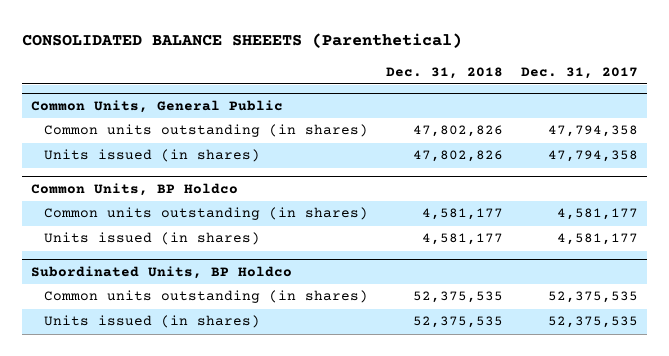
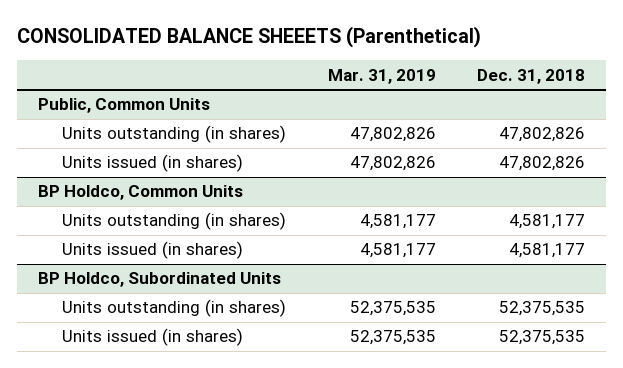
[521,66,639,79] Dec. 31, 2017 -> none
none -> [327,68,436,84] Mar. 31, 2019
[30,99,283,113] Common Units, General Public -> [38,98,211,114] Public, Common Units
[44,124,369,138] Common units outstanding (in shares) -> [62,125,287,144] Units outstanding (in shares)
[30,182,238,196] Common Units, BP Holdco -> [38,185,244,201] BP Holdco, Common Units
[44,207,369,221] Common units outstanding (in shares) -> [62,212,287,231] Units outstanding (in shares)
[30,265,292,279] Subordinated Units, BP Holdco -> [38,272,282,288] BP Holdco, Subordinated Units
[44,290,369,304] Common units outstanding (in shares) -> [62,299,287,318] Units outstanding (in shares)

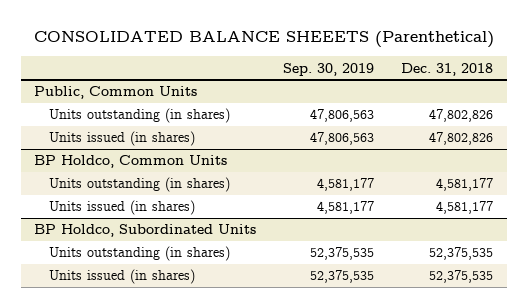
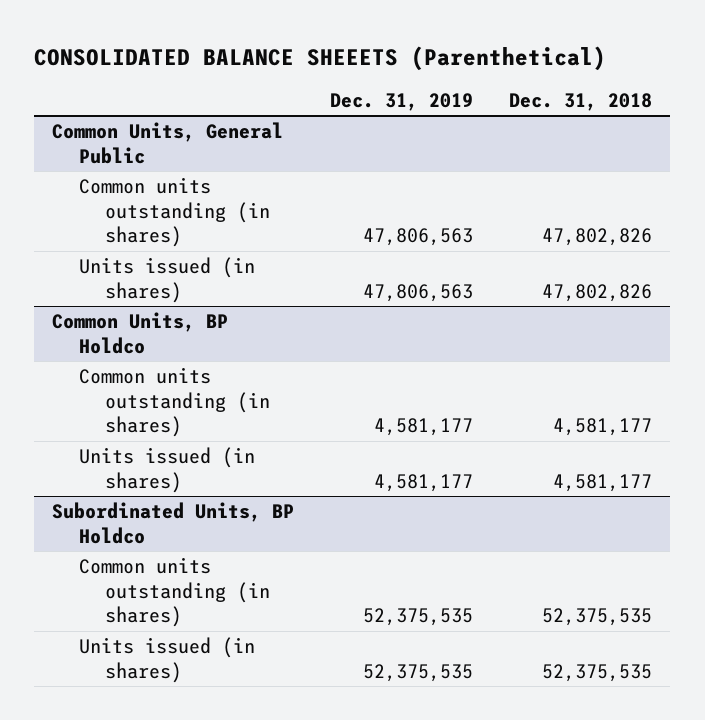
[283,62,375,76] Sep. 30, 2019 -> none
none -> [330,92,474,111] Dec. 31, 2019
[34,86,198,100] Public, Common Units -> [52,122,284,164] Common Units, General Public
[48,108,230,124] Units outstanding (in shares) -> [78,177,270,248] Common units outstanding (in shares)
[34,155,228,169] BP Holdco, Common Units -> [52,312,229,354] Common Units, BP Holdco
[48,177,230,193] Units outstanding (in shares) -> [78,367,270,438] Common units outstanding (in shares)
[34,224,257,238] BP Holdco, Subordinated Units -> [52,502,295,544] Subordinated Units, BP Holdco
[48,246,230,262] Units outstanding (in shares) -> [78,557,270,628] Common units outstanding (in shares)

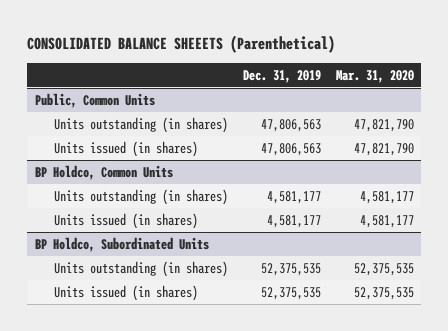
[509,92,653,111] Dec. 31, 2018 -> none
none -> [335,69,414,83] Mar. 31, 2020
[52,122,284,164] Common Units, General Public -> [34,92,155,108] Public, Common Units
[78,177,270,248] Common units outstanding (in shares) -> [53,116,228,133] Units outstanding (in shares)
[52,312,229,354] Common Units, BP Holdco -> [34,164,173,180] BP Holdco, Common Units
[78,367,270,438] Common units outstanding (in shares) -> [53,188,228,205] Units outstanding (in shares)
[52,502,295,544] Subordinated Units, BP Holdco -> [34,236,209,252] BP Holdco, Subordinated Units
[78,557,270,628] Common units outstanding (in shares) -> [53,260,228,277] Units outstanding (in shares)

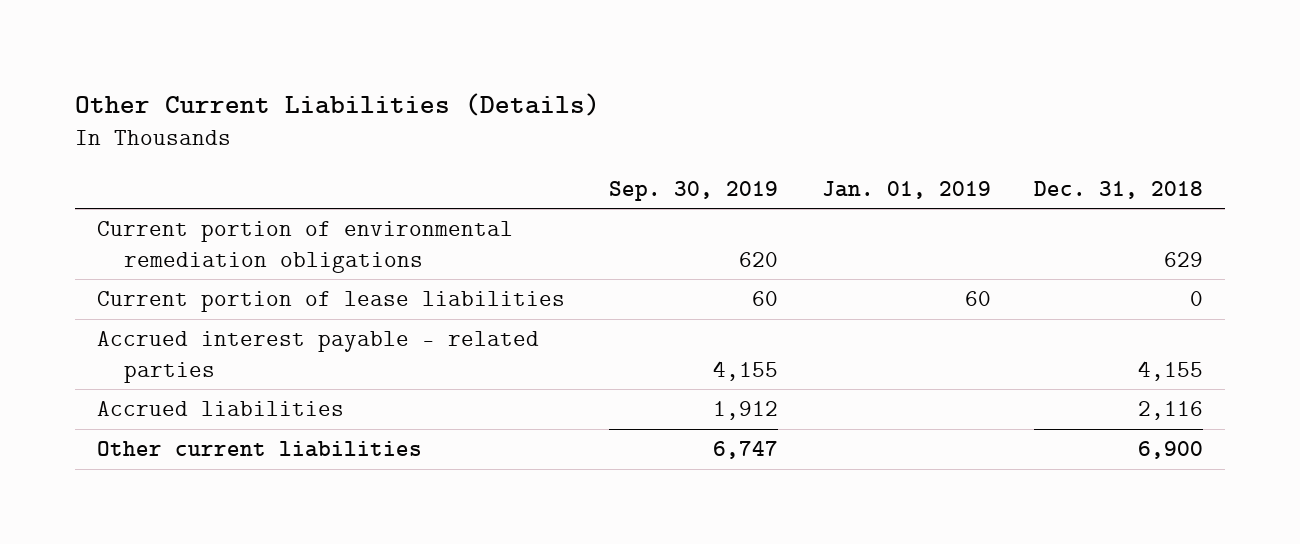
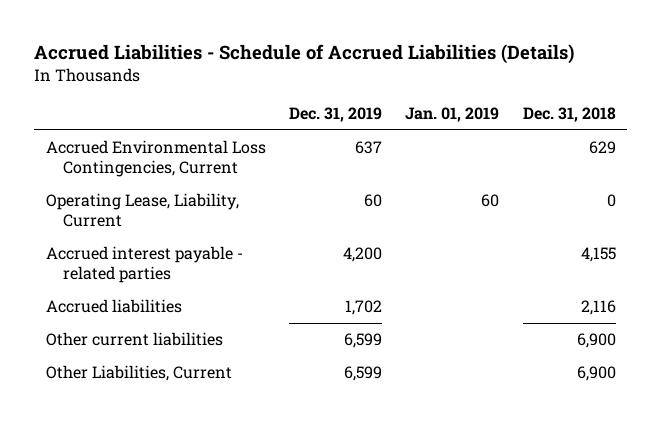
[75,92,601,116] Other Current Liabilities (Details) -> [34,44,575,65] Accrued Liabilities - Schedule of Accrued Liabilities (Details)
[608,180,778,201] Sep. 30, 2019 -> none
none -> [289,107,383,123] Dec. 31, 2019
[97,221,514,273] Current portion of environmental remediation obligations -> [45,140,266,178] Accrued Environmental Loss Contingencies, Current
[97,291,566,313] Current portion of lease liabilities -> [45,193,239,228] Operating Lease, Liability, Current
none -> [45,365,232,382] Other Liabilities, Current

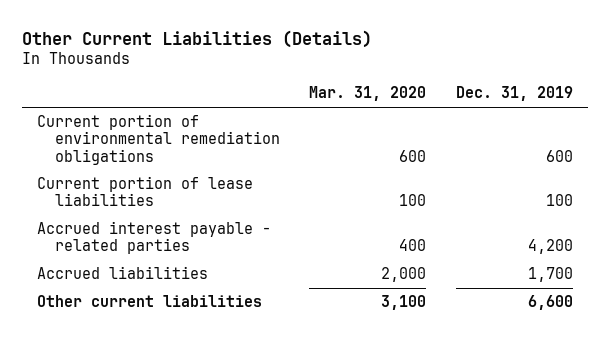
[34,44,575,65] Accrued Liabilities - Schedule of Accrued Liabilities (Details) -> [22,29,373,48] Other Current Liabilities (Details)
[405,107,500,123] Jan. 01, 2019 -> none
[522,107,616,123] Dec. 31, 2018 -> none
none -> [309,86,427,102] Mar. 31, 2020
[45,140,266,178] Accrued Environmental Loss Contingencies, Current -> [36,114,280,165] Current portion of environmental remediation obligations
[355,141,383,155] 637 -> [545,149,573,162] 600
[45,193,239,228] Operating Lease, Liability, Current -> [36,176,253,207] Current portion of lease liabilities
[364,194,383,208] 60 -> [545,194,573,207] 100
[45,365,232,382] Other Liabilities, Current -> none
[345,300,383,316] 1,702 -> [527,267,573,283] 1,700
[344,333,383,349] 6,599 -> [527,295,573,311] 6,600

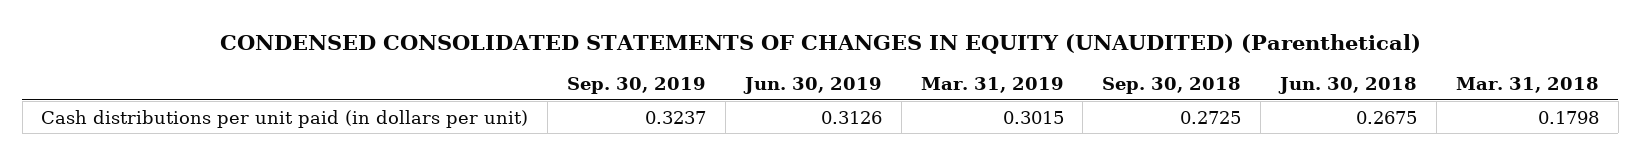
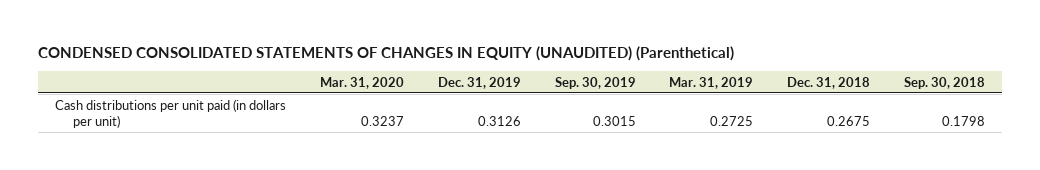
[742,77,882,95] Jun. 30, 2019 -> none
[1278,77,1418,95] Jun. 30, 2018 -> none
[1455,77,1599,94] Mar. 31, 2018 -> none
none -> [319,76,404,89] Mar. 31, 2020
none -> [437,76,521,89] Dec. 31, 2019
none -> [787,76,871,89] Dec. 31, 2018
[645,110,707,124] 0.3237 -> [592,115,636,126] 0.3015
[1002,110,1064,124] 0.3015 -> [710,115,754,126] 0.2725
[1180,110,1242,124] 0.2725 -> [942,115,986,126] 0.1798

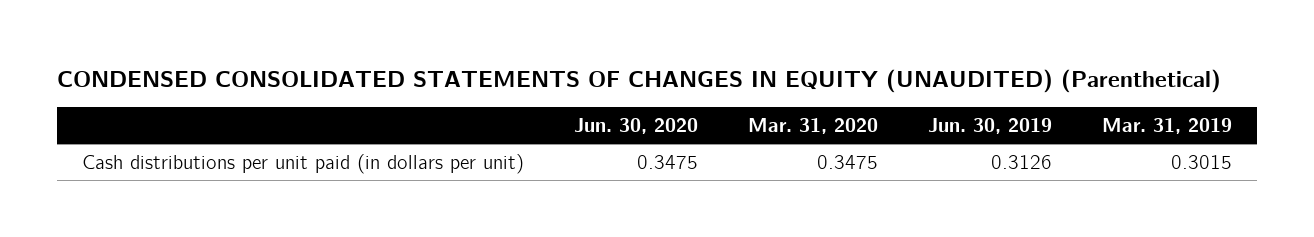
[437,76,521,89] Dec. 31, 2019 -> none
[554,76,636,89] Sep. 30, 2019 -> none
[787,76,871,89] Dec. 31, 2018 -> none
[904,76,986,89] Sep. 30, 2018 -> none
none -> [573,117,698,134] Jun. 30, 2020
none -> [927,117,1052,134] Jun. 30, 2019
[360,115,404,126] 0.3237 -> [816,154,878,169] 0.3475
[710,115,754,126] 0.2725 -> [1170,154,1232,169] 0.3015

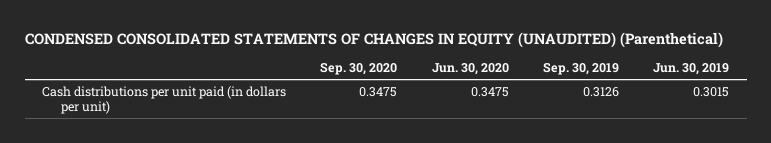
[747,117,878,134] Mar. 31, 2020 -> none
[1101,117,1232,134] Mar. 31, 2019 -> none
none -> [320,62,398,76] Sep. 30, 2020
none -> [543,62,620,76] Sep. 30, 2019
[990,154,1052,169] 0.3126 -> [693,86,730,97] 0.3015

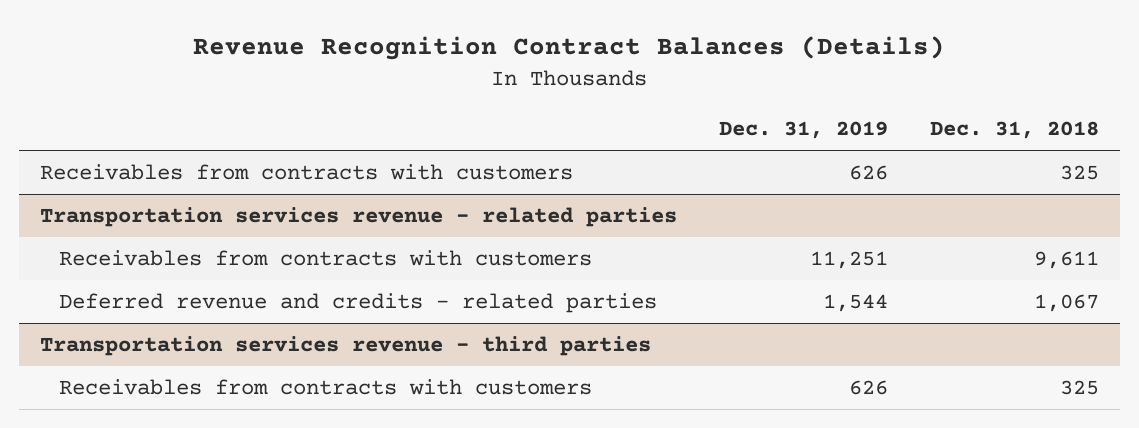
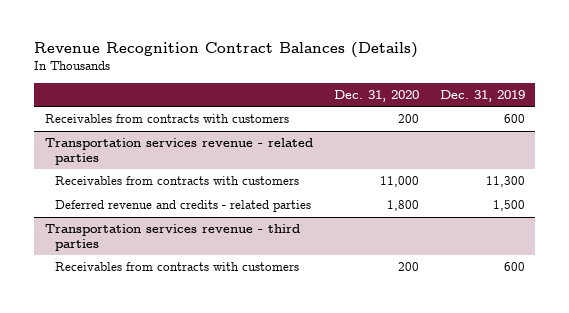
[930,121,1100,140] Dec. 31, 2018 -> none
none -> [333,89,419,102] Dec. 31, 2020
[848,164,888,180] 626 -> [503,114,525,124] 600
[809,250,888,269] 11,251 -> [485,176,525,188] 11,300
[822,293,888,312] 1,544 -> [492,200,525,212] 1,500
[848,379,888,395] 626 -> [503,262,525,272] 600

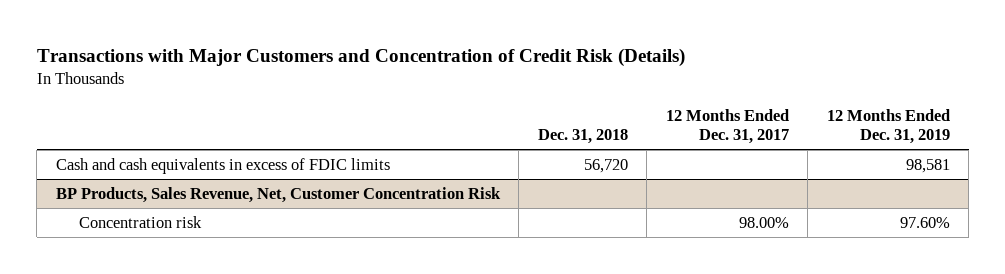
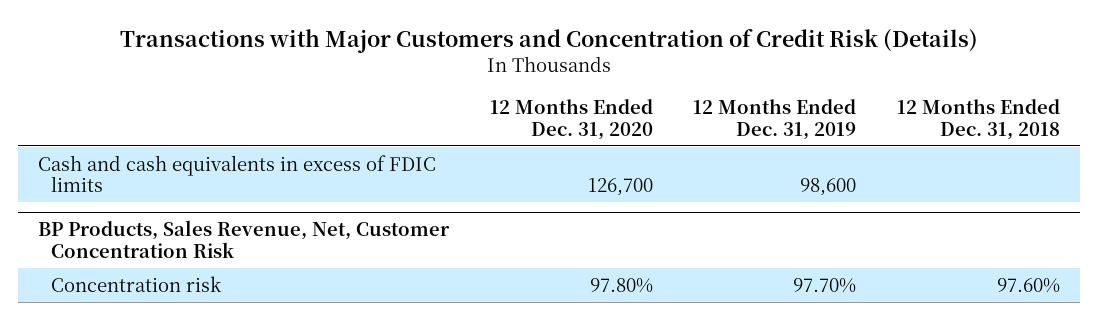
[537,129,628,145] Dec. 31, 2018 -> none
[665,108,789,145] 12 Months Ended Dec. 31, 2017 -> none
none -> [489,98,653,140] 12 Months Ended Dec. 31, 2020
none -> [896,98,1060,140] 12 Months Ended Dec. 31, 2018
[905,158,950,173] 98,581 -> [800,178,857,197] 98,600
[899,216,950,228] 97.60% -> [793,277,857,293] 97.70%

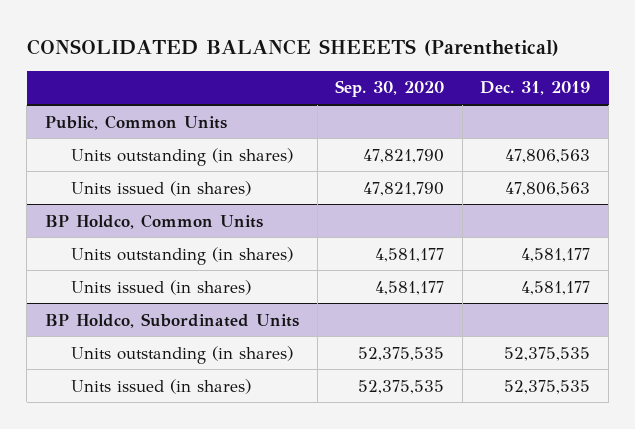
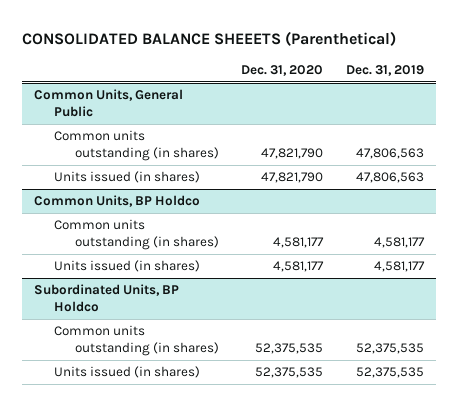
[335,80,445,98] Sep. 30, 2020 -> none
none -> [241,64,324,76] Dec. 31, 2020
[44,114,227,130] Public, Common Units -> [33,89,183,118] Common Units, General Public
[70,147,293,166] Units outstanding (in shares) -> [54,130,219,162] Common units outstanding (in shares)
[44,213,263,229] BP Holdco, Common Units -> [33,195,200,208] Common Units, BP Holdco
[70,246,293,265] Units outstanding (in shares) -> [54,219,219,251] Common units outstanding (in shares)
[44,312,299,328] BP Holdco, Subordinated Units -> [33,284,179,313] Subordinated Units, BP Holdco
[70,345,293,364] Units outstanding (in shares) -> [54,325,219,357] Common units outstanding (in shares)

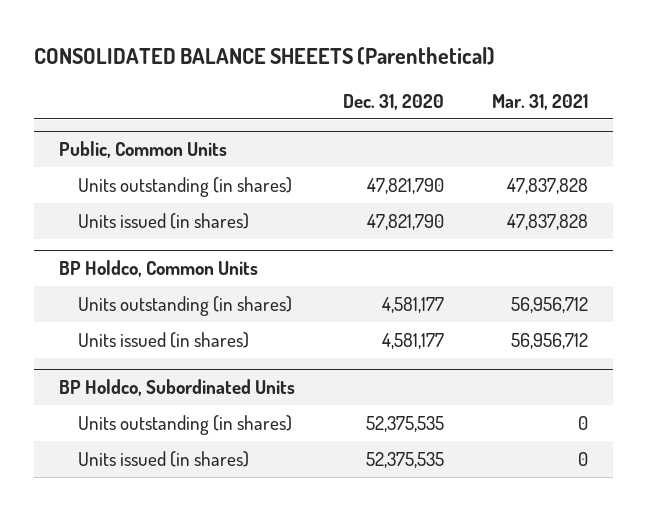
[346,64,425,76] Dec. 31, 2019 -> none
none -> [492,93,589,110] Mar. 31, 2021
[33,89,183,118] Common Units, General Public -> [58,141,227,159] Public, Common Units
[54,130,219,162] Common units outstanding (in shares) -> [78,176,293,197] Units outstanding (in shares)
[33,195,200,208] Common Units, BP Holdco -> [58,260,258,278] BP Holdco, Common Units
[54,219,219,251] Common units outstanding (in shares) -> [78,295,293,316] Units outstanding (in shares)
[33,284,179,313] Subordinated Units, BP Holdco -> [58,379,295,397] BP Holdco, Subordinated Units
[54,325,219,357] Common units outstanding (in shares) -> [78,414,293,435] Units outstanding (in shares)

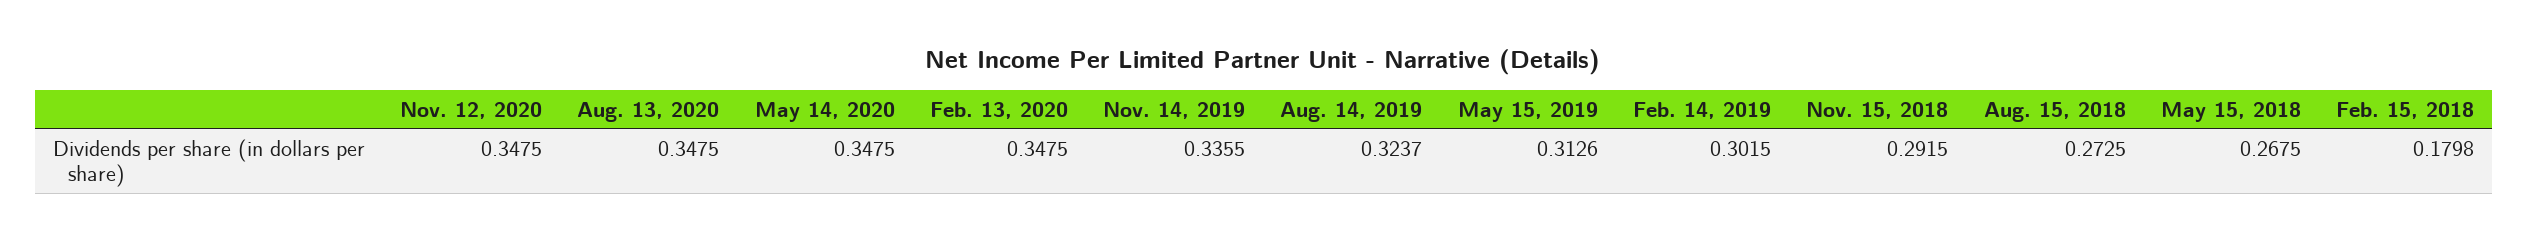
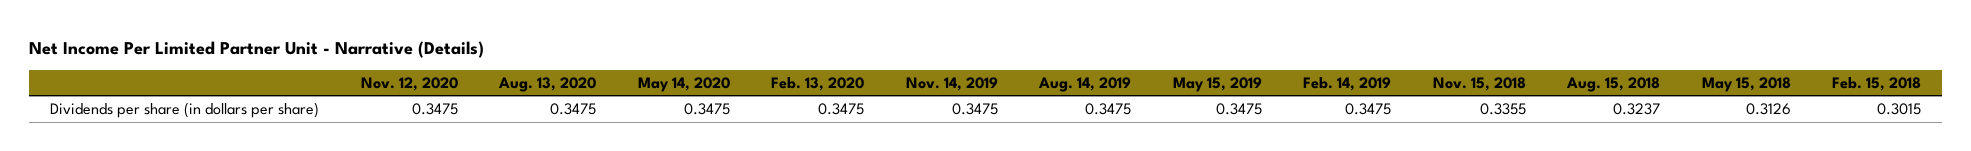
[1184,140,1246,156] 0.3355 -> [951,103,998,116] 0.3475
[1361,140,1423,156] 0.3237 -> [1085,103,1132,116] 0.3475
[1536,140,1598,156] 0.3126 -> [1215,103,1262,116] 0.3475
[1710,140,1772,156] 0.3015 -> [1345,103,1392,116] 0.3475
[1887,140,1949,156] 0.2915 -> [1479,103,1526,116] 0.3355
[2064,140,2126,156] 0.2725 -> [1613,103,1661,116] 0.3237
[2239,140,2301,156] 0.2675 -> [1745,103,1791,116] 0.3126
[2413,140,2475,156] 0.1798 -> [1877,103,1922,116] 0.3015

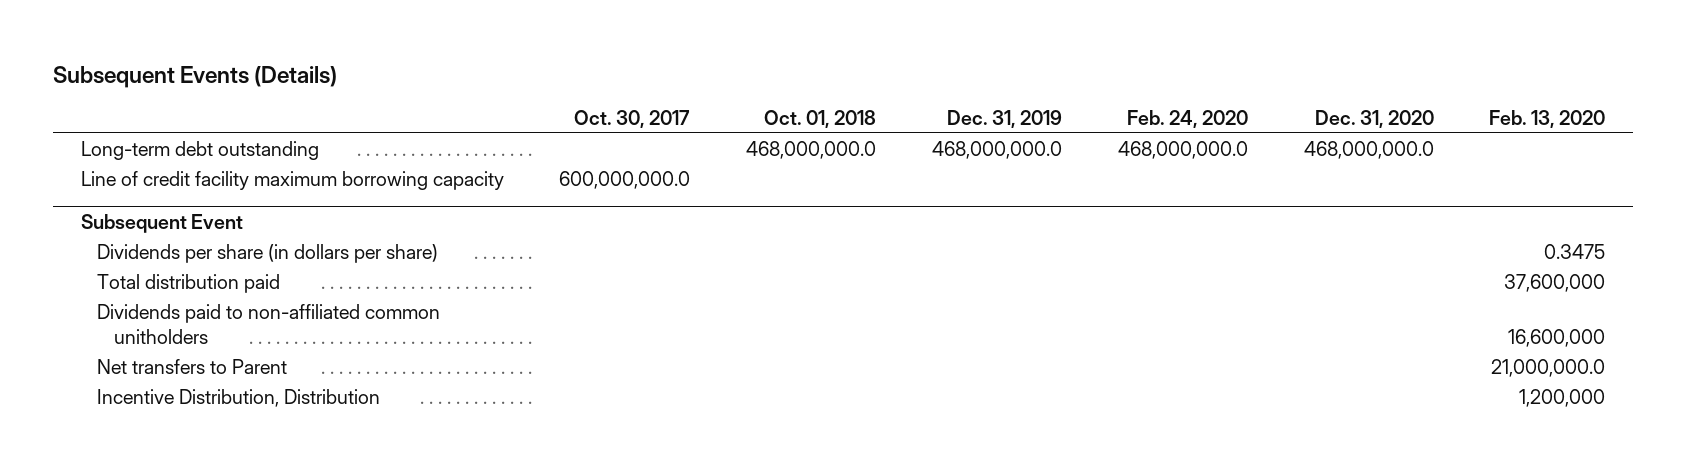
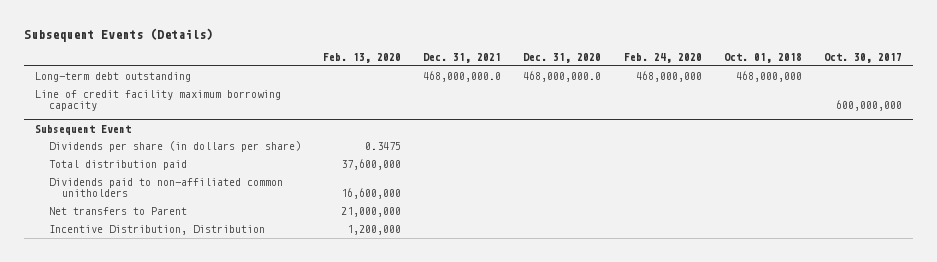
[947,109,1063,128] Dec. 31, 2019 -> none
none -> [423,52,502,63] Dec. 31, 2021
[746,141,877,160] 468,000,000.0 -> [735,71,802,83] 468,000,000
[1117,141,1248,160] 468,000,000.0 -> [635,71,702,83] 468,000,000
[559,171,691,190] 600,000,000.0 -> [835,99,902,111] 600,000,000
[1491,359,1606,378] 21,000,000.0 -> [340,207,401,218] 21,000,000

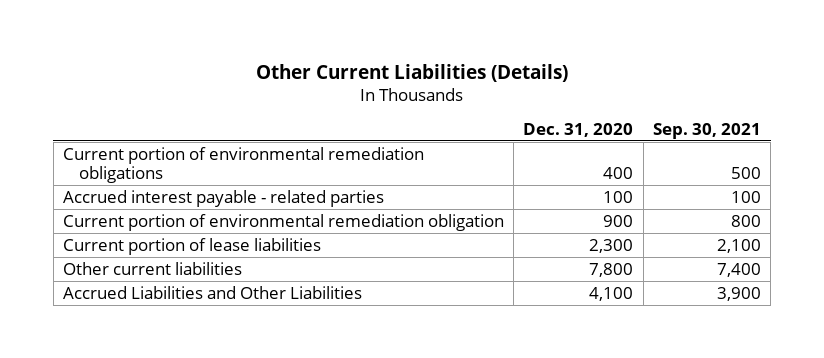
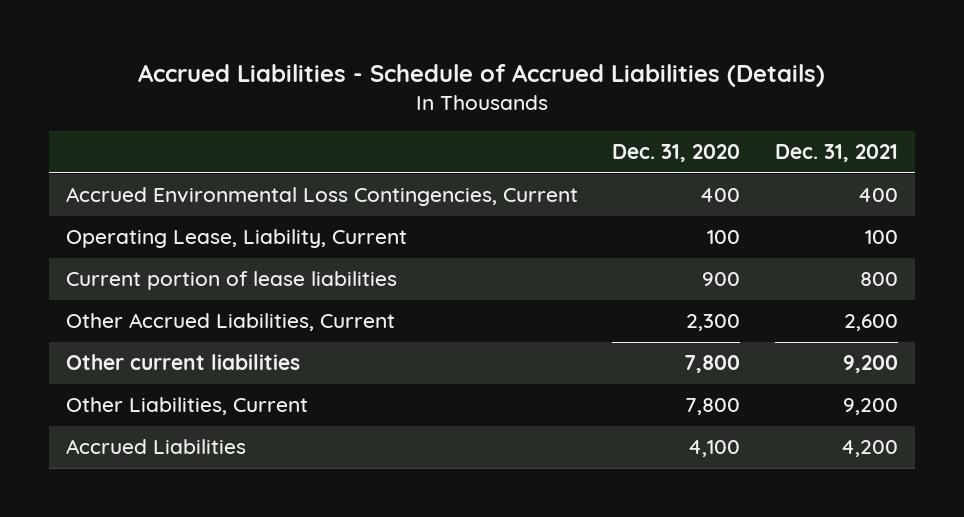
[255,63,568,82] Other Current Liabilities (Details) -> [137,63,825,87] Accrued Liabilities - Schedule of Accrued Liabilities (Details)
[652,122,761,139] Sep. 30, 2021 -> none
none -> [774,144,898,163] Dec. 31, 2021
[62,146,424,184] Current portion of environmental remediation obligations -> [66,187,579,207] Accrued Environmental Loss Contingencies, Current
[62,189,384,207] Accrued interest payable - related parties -> [66,229,408,249] Operating Lease, Liability, Current
[62,213,504,231] Current portion of environmental remediation obligation -> [66,271,398,291] Current portion of lease liabilities
[62,237,321,255] Current portion of lease liabilities -> [66,313,396,332] Other Accrued Liabilities, Current
none -> [66,397,309,416] Other Liabilities, Current
[62,285,362,299] Accrued Liabilities and Other Liabilities -> [66,439,247,455] Accrued Liabilities

